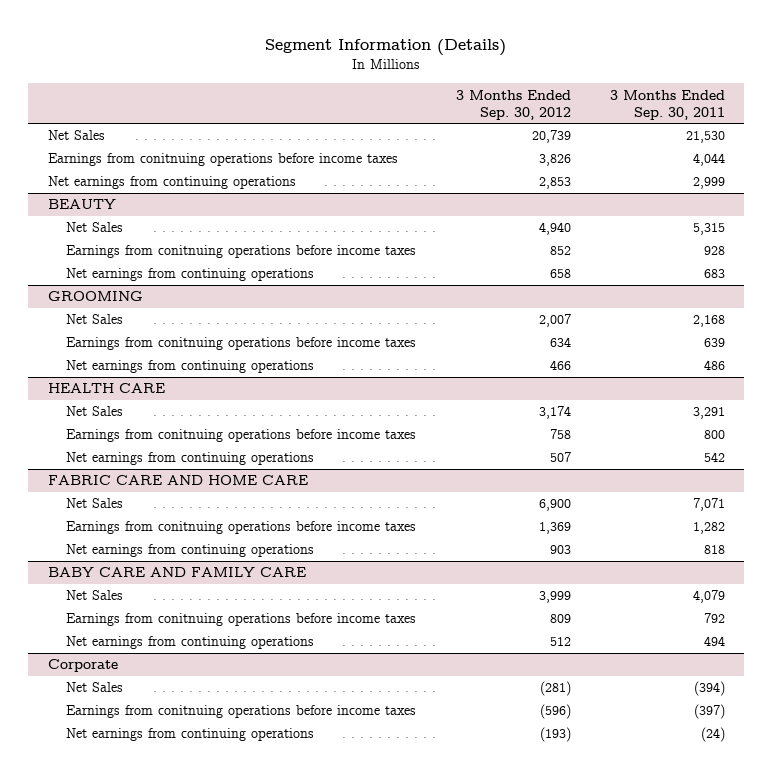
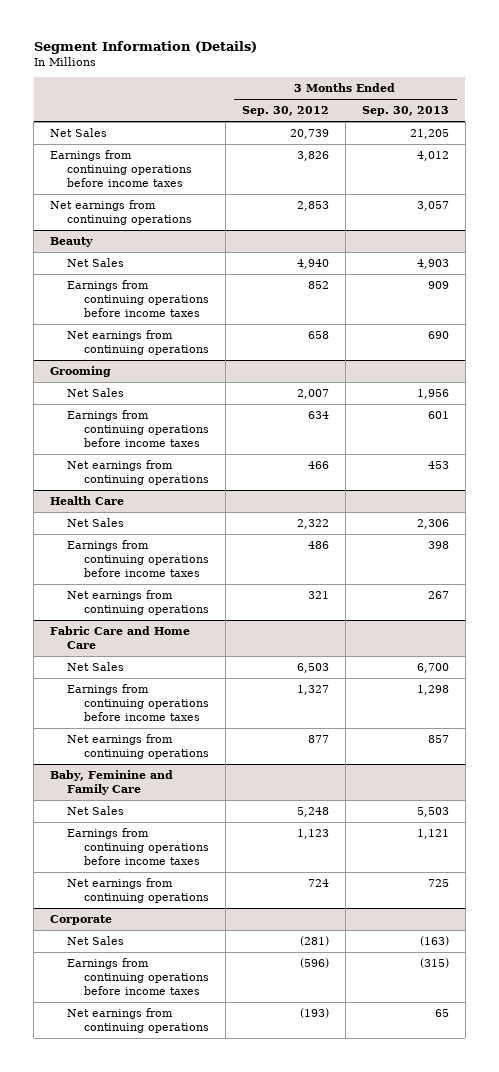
[609,89,725,120] 3 Months Ended Sep. 30, 2011 -> none
none -> [361,106,449,117] Sep. 30, 2013
[47,153,398,167] Earnings from conitnuing operations before income taxes -> [50,150,193,188] Earnings from continuing operations before income taxes
[47,199,116,210] BEAUTY -> [50,237,94,248] Beauty
[66,245,417,259] Earnings from conitnuing operations before income taxes -> [67,280,210,318] Earnings from continuing operations before income taxes
[47,291,143,302] GROOMING -> [50,366,112,378] Grooming
[66,337,417,351] Earnings from conitnuing operations before income taxes -> [67,410,210,448] Earnings from continuing operations before income taxes
[47,383,165,394] HEALTH CARE -> [50,496,125,506] Health Care
[538,406,571,420] 3,174 -> [297,519,330,530] 2,322
[66,429,417,443] Earnings from conitnuing operations before income taxes -> [67,540,210,578] Earnings from continuing operations before income taxes
[549,429,571,440] 758 -> [308,541,330,550] 486
[549,452,571,463] 507 -> [308,591,330,600] 321
[47,475,308,486] FABRIC CARE AND HOME CARE -> [50,626,191,650] Fabric Care and Home Care
[538,499,571,512] 6,900 -> [297,663,330,674] 6,503
[66,521,417,535] Earnings from conitnuing operations before income taxes -> [67,684,210,722] Earnings from continuing operations before income taxes
[538,522,571,535] 1,369 -> [297,685,330,696] 1,327
[549,545,571,555] 903 -> [308,735,330,744] 877
[47,567,306,578] BABY CARE AND FAMILY CARE -> [50,770,174,796] Baby, Feminine and Family Care
[538,591,571,604] 3,999 -> [297,807,330,818] 5,248
[66,613,417,627] Earnings from conitnuing operations before income taxes -> [67,828,210,866] Earnings from continuing operations before income taxes
[549,614,571,624] 809 -> [297,829,330,840] 1,123
[549,637,571,647] 512 -> [308,879,330,888] 724
[66,705,417,719] Earnings from conitnuing operations before income taxes -> [67,958,210,996] Earnings from continuing operations before income taxes

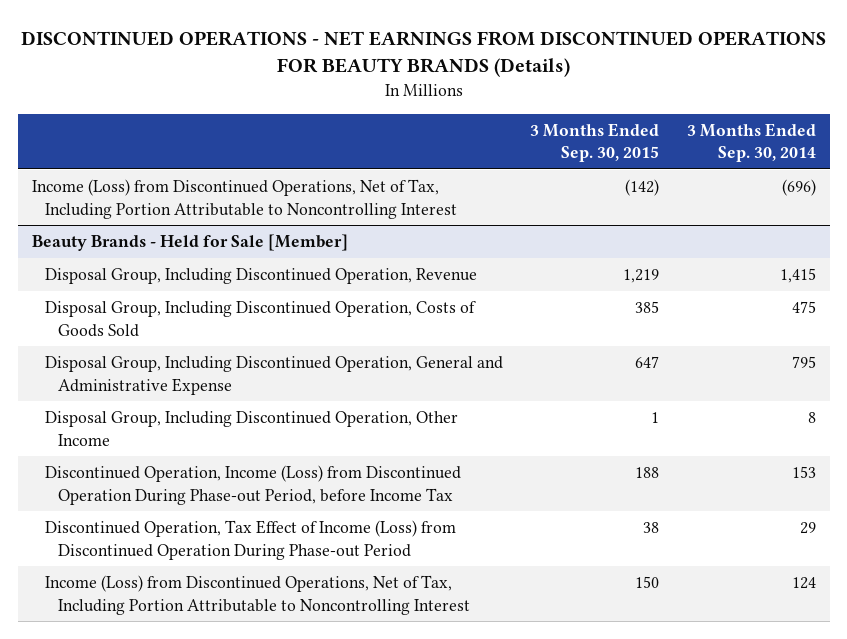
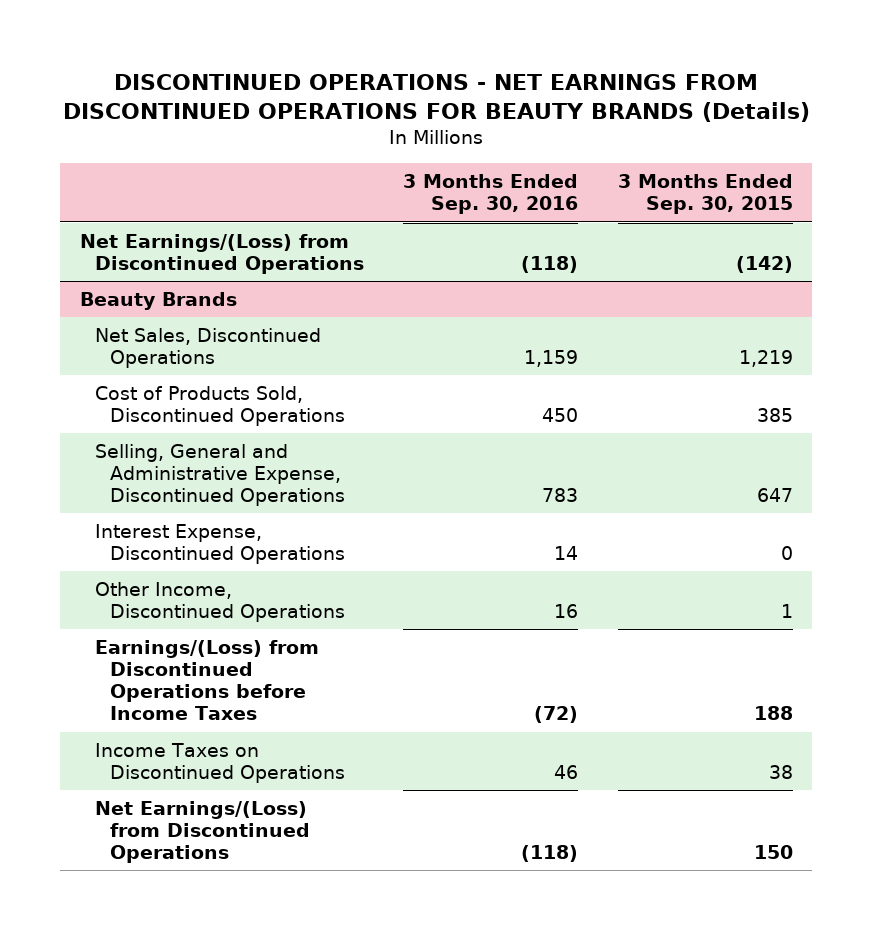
[686,122,816,163] 3 Months Ended Sep. 30, 2014 -> none
none -> [403,174,579,215] 3 Months Ended Sep. 30, 2016
[31,179,457,219] Income (Loss) from Discontinued Operations, Net of Tax, Including Portion Attributable to Noncontrolling Interest -> [79,234,364,275] Net Earnings/(Loss) from Discontinued Operations
[31,234,348,252] Beauty Brands - Held for Sale [Member] -> [79,292,237,311] Beauty Brands
[44,268,477,285] Disposal Group, Including Discontinued Operation, Revenue -> [94,328,321,369] Net Sales, Discontinued Operations
[44,301,476,337] Disposal Group, Including Discontinued Operation, Costs of Goods Sold -> [94,386,345,427] Cost of Products Sold, Discontinued Operations
[44,356,503,395] Disposal Group, Including Discontinued Operation, General and Administrative Expense -> [94,444,345,507] Selling, General and Administrative Expense, Discontinued Operations
none -> [94,524,345,565] Interest Expense, Discontinued Operations
[44,411,458,446] Disposal Group, Including Discontinued Operation, Other Income -> [94,582,345,623] Other Income, Discontinued Operations
[44,465,461,505] Discontinued Operation, Income (Loss) from Discontinued Operation During Phase-out Period, before Income Tax -> [94,640,319,721] Earnings/(Loss) from Discontinued Operations before Income Taxes
[44,520,456,560] Discontinued Operation, Tax Effect of Income (Loss) from Discontinued Operation During Phase-out Period -> [94,743,345,784] Income Taxes on Discontinued Operations
[44,575,471,615] Income (Loss) from Discontinued Operations, Net of Tax, Including Portion Attributable to Noncontrolling Interest -> [94,801,310,864] Net Earnings/(Loss) from Discontinued Operations

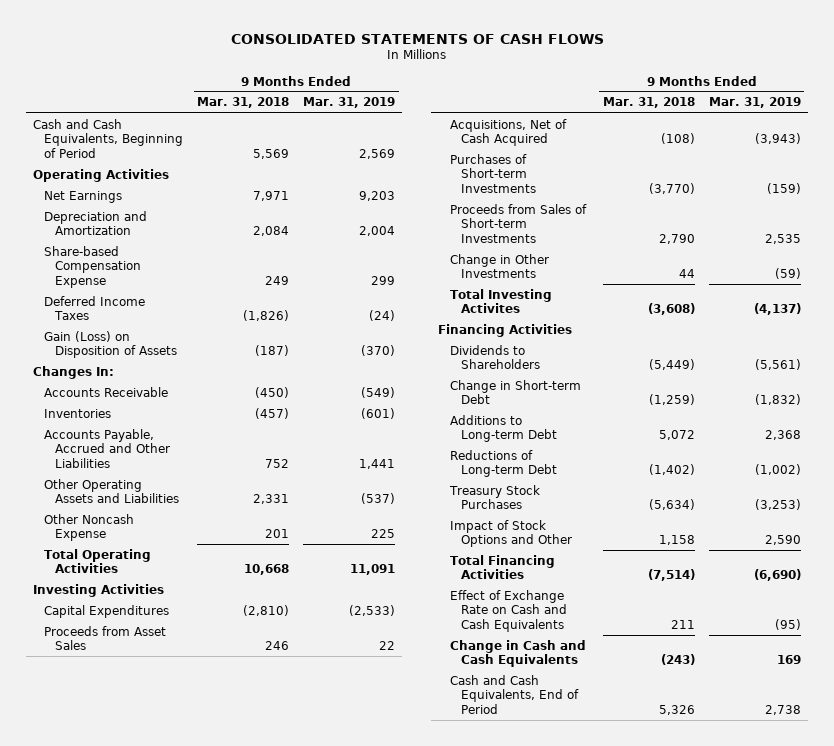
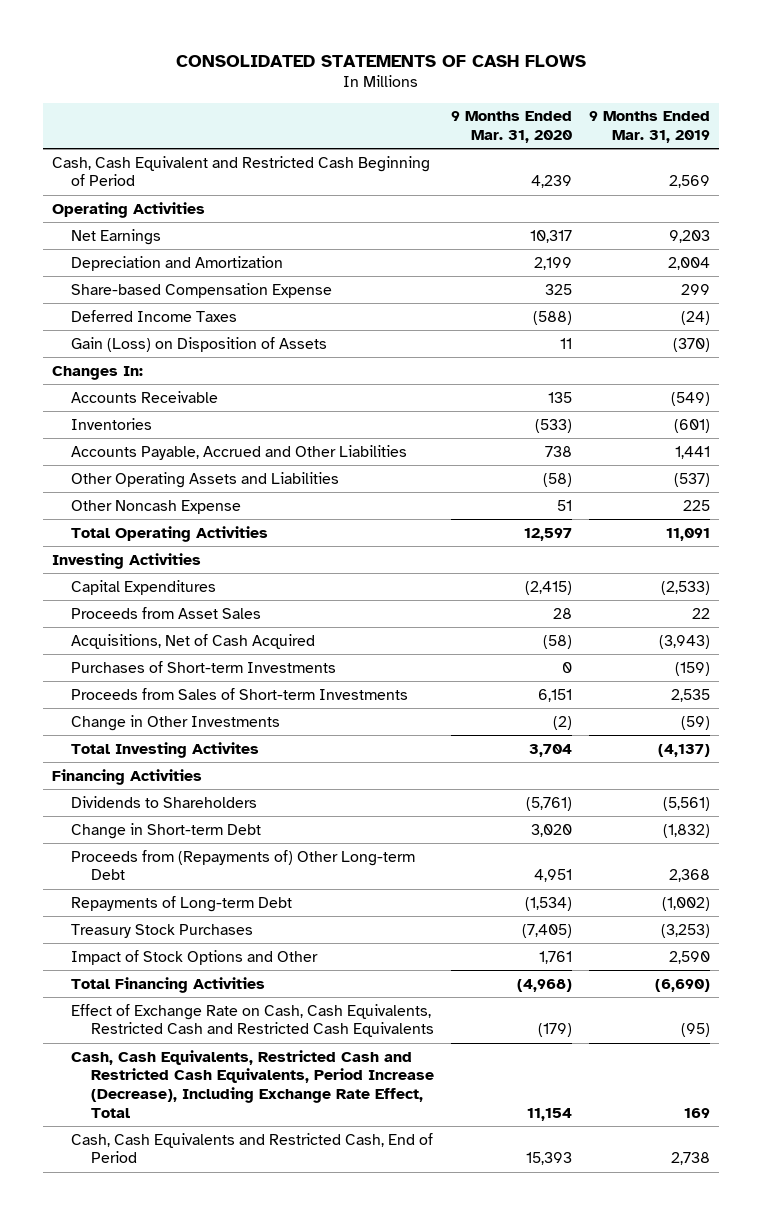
[197,97,290,109] Mar. 31, 2018 -> none
none -> [450,111,572,143] 9 Months Ended Mar. 31, 2020
[32,118,184,158] Cash and Cash Equivalents, Beginning of Period -> [51,155,430,187] Cash, Cash Equivalent and Restricted Cash Beginning of Period
[449,414,557,443] Additions to Long-term Debt -> [71,849,416,881] Proceeds from (Repayments of) Other Long-term Debt
[449,449,557,478] Reductions of Long-term Debt -> [71,895,293,912] Repayments of Long-term Debt
[449,589,567,632] Effect of Exchange Rate on Cash and Cash Equivalents -> [71,1003,434,1038] Effect of Exchange Rate on Cash, Cash Equivalents, Restricted Cash and Restricted Cash Equivalents
[449,639,586,668] Change in Cash and Cash Equivalents -> [71,1049,434,1118] Cash, Cash Equivalents, Restricted Cash and Restricted Cash Equivalents, Period Increase (Decrease), Including Exchange Rate Effect, Total
[449,674,579,714] Cash and Cash Equivalents, End of Period -> [71,1132,434,1164] Cash, Cash Equivalents and Restricted Cash, End of Period

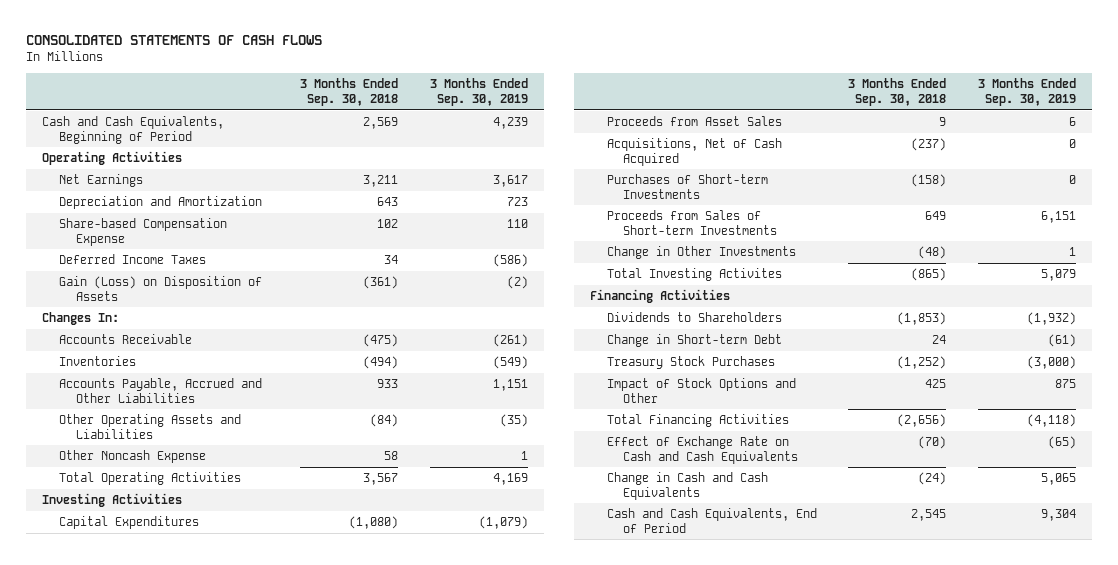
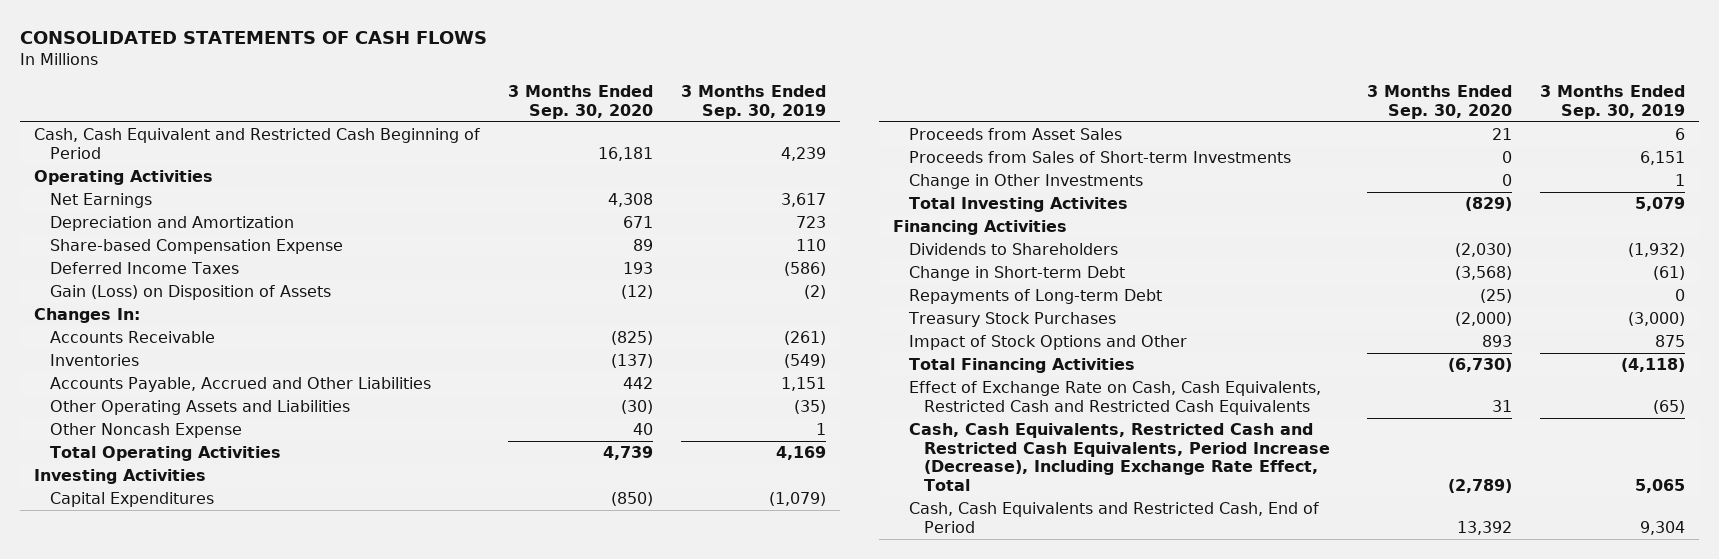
[300,78,399,106] 3 Months Ended Sep. 30, 2018 -> none
none -> [508,85,654,119] 3 Months Ended Sep. 30, 2020
[42,115,225,144] Cash and Cash Equivalents, Beginning of Period -> [34,128,481,159] Cash, Cash Equivalent and Restricted Cash Beginning of Period
[606,137,782,166] Acquisitions, Net of Cash Acquired -> none
[606,173,768,199] Purchases of Short-term Investments -> none
none -> [908,289,1162,305] Repayments of Long-term Debt
[606,435,799,464] Effect of Exchange Rate on Cash and Cash Equivalents -> [908,381,1321,415] Effect of Exchange Rate on Cash, Cash Equivalents, Restricted Cash and Restricted Cash Equivalents
[606,471,768,500] Change in Cash and Cash Equivalents -> [908,423,1331,492] Cash, Cash Equivalents, Restricted Cash and Restricted Cash Equivalents, Period Increase (Decrease), Including Exchange Rate Effect, Total
[606,507,817,533] Cash and Cash Equivalents, End of Period -> [908,502,1319,533] Cash, Cash Equivalents and Restricted Cash, End of Period

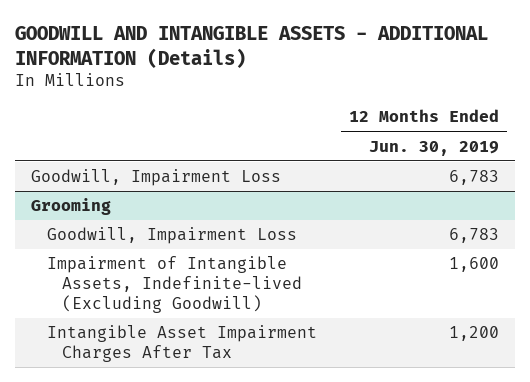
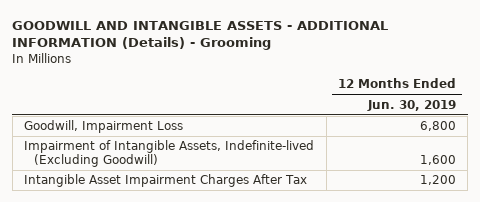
[15,25,489,68] GOODWILL AND INTANGIBLE ASSETS - ADDITIONAL INFORMATION (Details) -> [12,20,389,51] GOODWILL AND INTANGIBLE ASSETS - ADDITIONAL INFORMATION (Details) - Grooming
[31,198,112,216] Grooming -> none
[46,227,297,245] Goodwill, Impairment Loss -> none
[449,170,500,186] 6,783 -> [419,121,456,132] 6,800

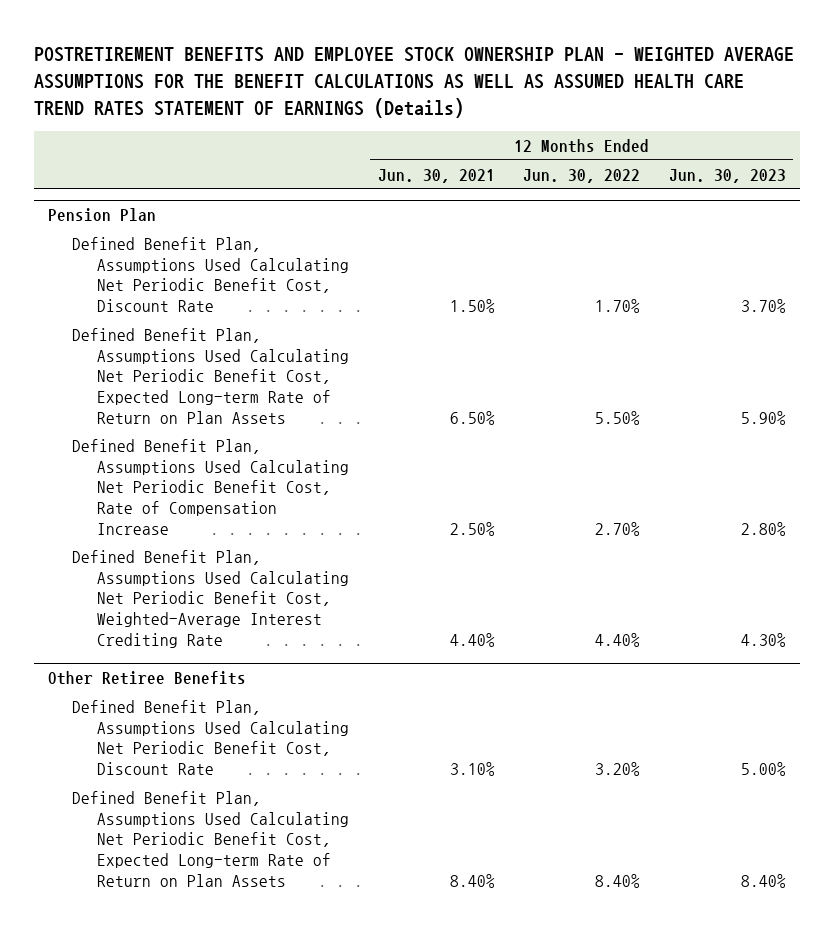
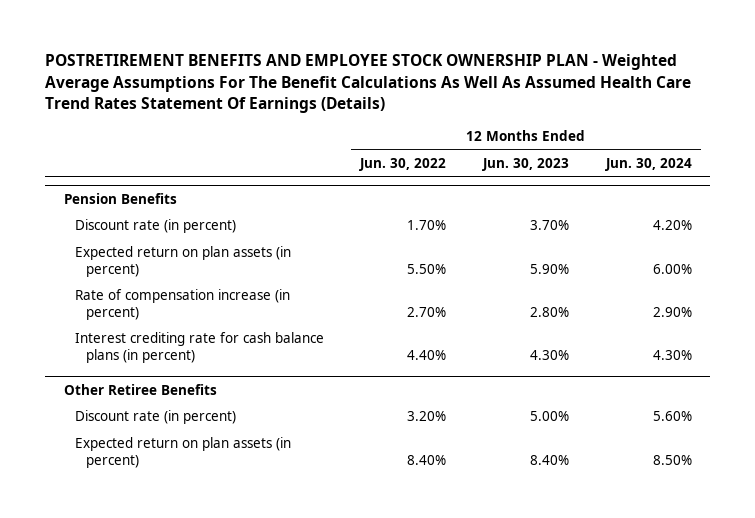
[33,47,794,118] POSTRETIREMENT BENEFITS AND EMPLOYEE STOCK OWNERSHIP PLAN - WEIGHTED AVERAGE ASSUMPTIONS FOR THE BENEFIT CALCULATIONS AS WELL AS ASSUMED HEALTH CARE TREND RATES STATEMENT OF EARNINGS (Details) -> [45,54,692,113] POSTRETIREMENT BENEFITS AND EMPLOYEE STOCK OWNERSHIP PLAN - Weighted Average Assumptions For The Benefit Calculations As Well As Assumed Health Care Trend Rates Statement Of Earnings (Details)
[377,168,495,183] Jun. 30, 2021 -> none
none -> [604,157,692,171] Jun. 30, 2024
[47,208,156,222] Pension Plan -> [63,192,177,204] Pension Benefits
[72,236,349,312] Defined Benefit Plan, Assumptions Used Calculating Net Periodic Benefit Cost, Discount Rate -> [74,219,236,234] Discount rate (in percent)
[72,327,349,424] Defined Benefit Plan, Assumptions Used Calculating Net Periodic Benefit Cost, Expected Long-term Rate of Return on Plan Assets -> [74,246,291,277] Expected return on plan assets (in percent)
[72,438,349,535] Defined Benefit Plan, Assumptions Used Calculating Net Periodic Benefit Cost, Rate of Compensation Increase -> [74,289,290,320] Rate of compensation increase (in percent)
[72,549,349,648] Defined Benefit Plan, Assumptions Used Calculating Net Periodic Benefit Cost, Weighted-Average Interest Crediting Rate -> [74,332,324,363] Interest crediting rate for cash balance plans (in percent)
[72,699,349,775] Defined Benefit Plan, Assumptions Used Calculating Net Periodic Benefit Cost, Discount Rate -> [74,410,236,425] Discount rate (in percent)
[72,790,349,887] Defined Benefit Plan, Assumptions Used Calculating Net Periodic Benefit Cost, Expected Long-term Rate of Return on Plan Assets -> [74,437,291,468] Expected return on plan assets (in percent)

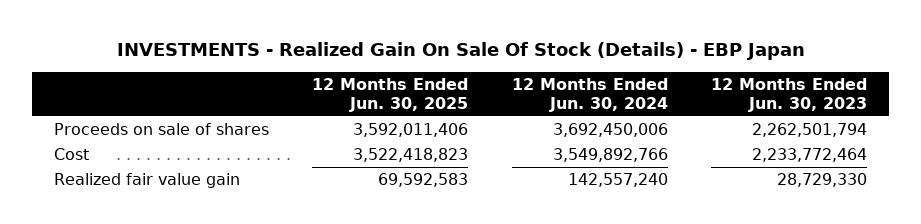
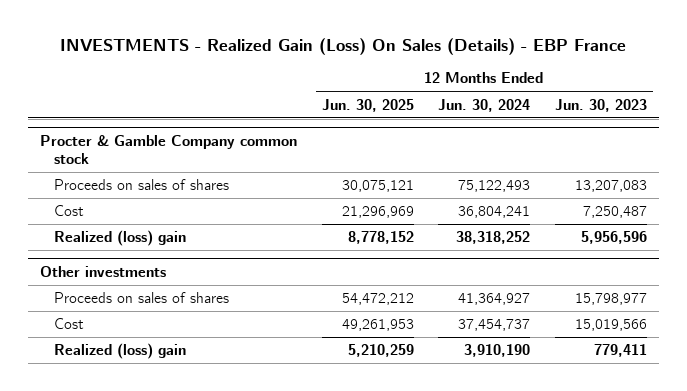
[116,42,805,61] INVESTMENTS - Realized Gain On Sale Of Stock (Details) - EBP Japan -> [60,37,627,55] INVESTMENTS - Realized Gain (Loss) On Sales (Details) - EBP France
none -> [40,135,298,165] Procter & Gamble Company common stock
[53,122,269,135] Proceeds on sale of shares -> [53,179,229,191] Proceeds on sales of shares
[353,122,469,137] 3,592,011,406 -> [341,180,414,193] 30,075,121
[552,122,668,137] 3,692,450,006 -> [458,180,531,193] 75,122,493
[752,122,868,137] 2,262,501,794 -> [574,180,647,193] 13,207,083
[353,147,469,162] 3,522,418,823 -> [341,206,414,219] 21,296,969
[552,147,668,162] 3,549,892,766 -> [458,206,531,219] 36,804,241
[752,147,868,162] 2,233,772,464 -> [582,206,647,219] 7,250,487
[53,172,240,188] Realized fair value gain -> [53,230,186,247] Realized (loss) gain
[378,172,469,187] 69,592,583 -> [347,231,414,245] 8,778,152
[567,172,668,187] 142,557,240 -> [456,231,531,245] 38,318,252
[777,172,868,187] 28,729,330 -> [580,231,647,245] 5,956,596
none -> [40,266,167,278] Other investments
none -> [53,292,229,304] Proceeds on sales of shares
none -> [53,318,84,330] Cost
none -> [53,343,186,360] Realized (loss) gain

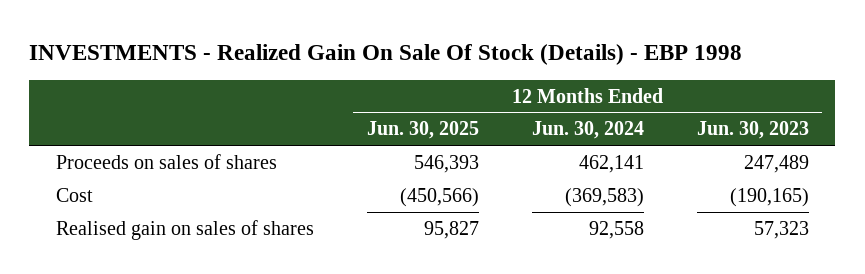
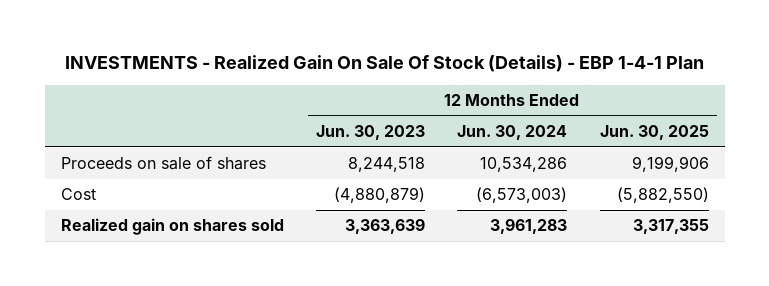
[29,43,743,65] INVESTMENTS - Realized Gain On Sale Of Stock (Details) - EBP 1998 -> [64,55,704,73] INVESTMENTS - Realized Gain On Sale Of Stock (Details) - EBP 1-4-1 Plan
[55,153,277,169] Proceeds on sales of shares -> [60,156,266,171] Proceeds on sale of shares
[413,154,479,173] 546,393 -> [631,156,709,173] 9,199,906
[578,154,644,173] 462,141 -> [480,157,568,173] 10,534,286
[743,154,809,173] 247,489 -> [347,157,425,173] 8,244,518
[399,187,479,207] (450,566) -> [616,187,709,204] (5,882,550)
[564,187,644,207] (369,583) -> [476,187,568,204] (6,573,003)
[729,187,809,207] (190,165) -> [333,187,425,204] (4,880,879)
[55,219,314,240] Realised gain on sales of shares -> [60,218,284,236] Realized gain on shares sold
[423,220,479,239] 95,827 -> [632,219,709,235] 3,317,355
[588,220,644,239] 92,558 -> [490,218,568,235] 3,961,283
[753,220,809,239] 57,323 -> [344,218,425,235] 3,363,639

